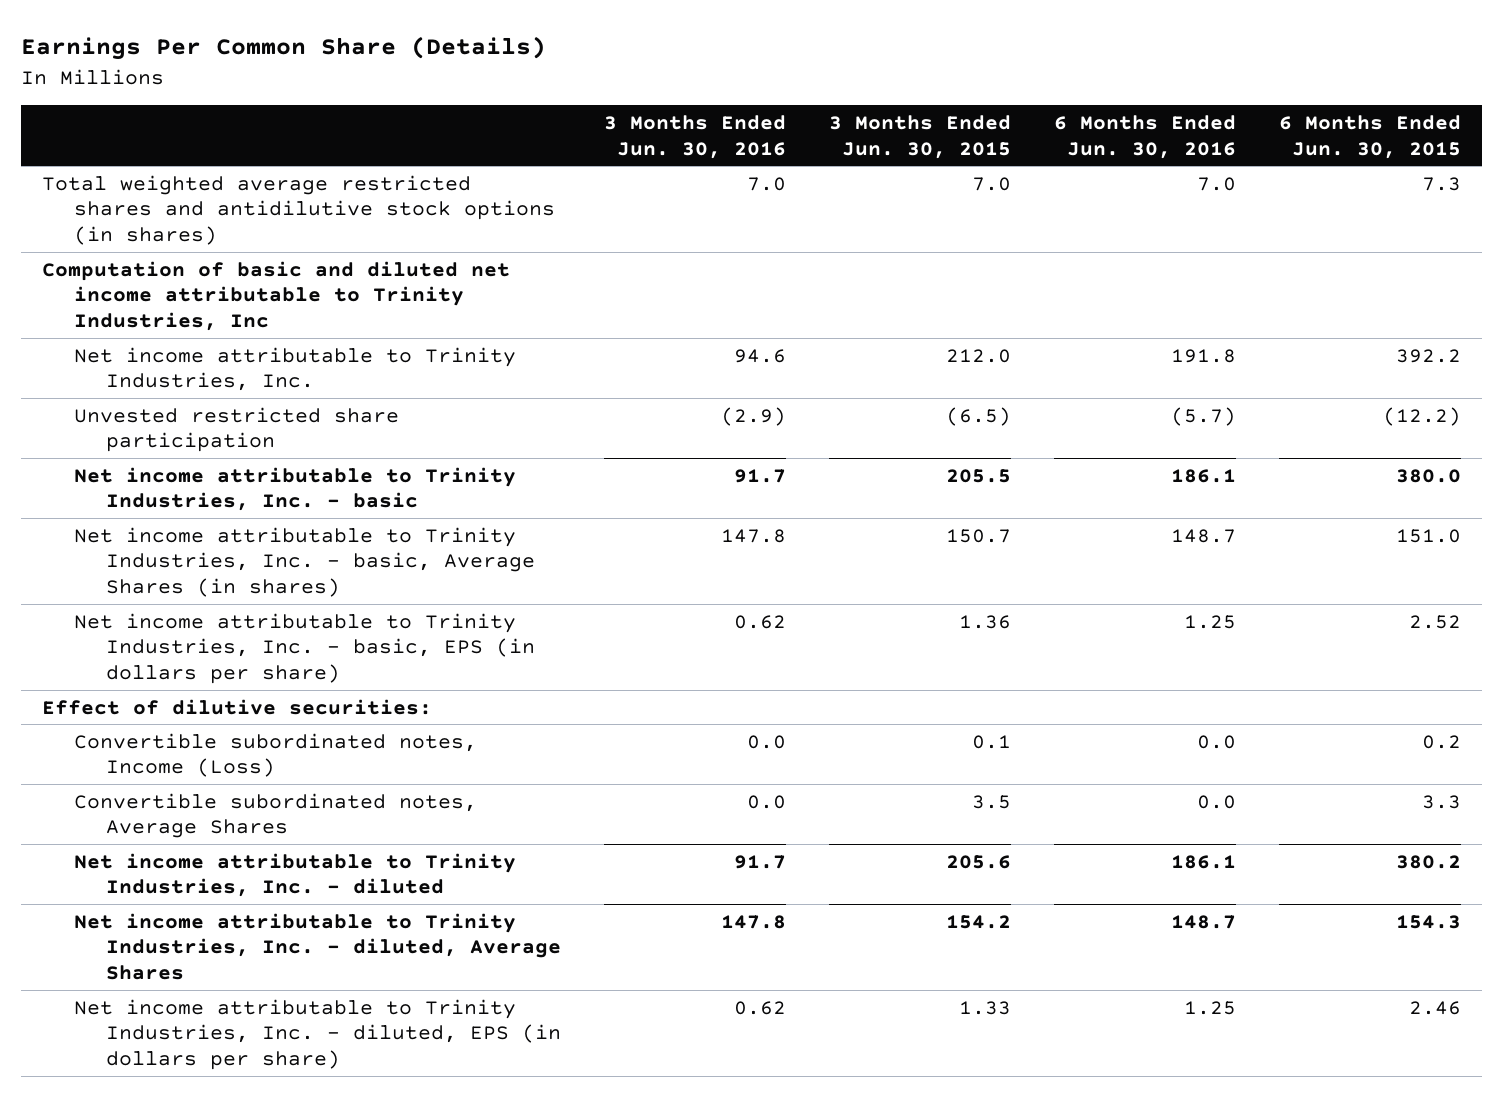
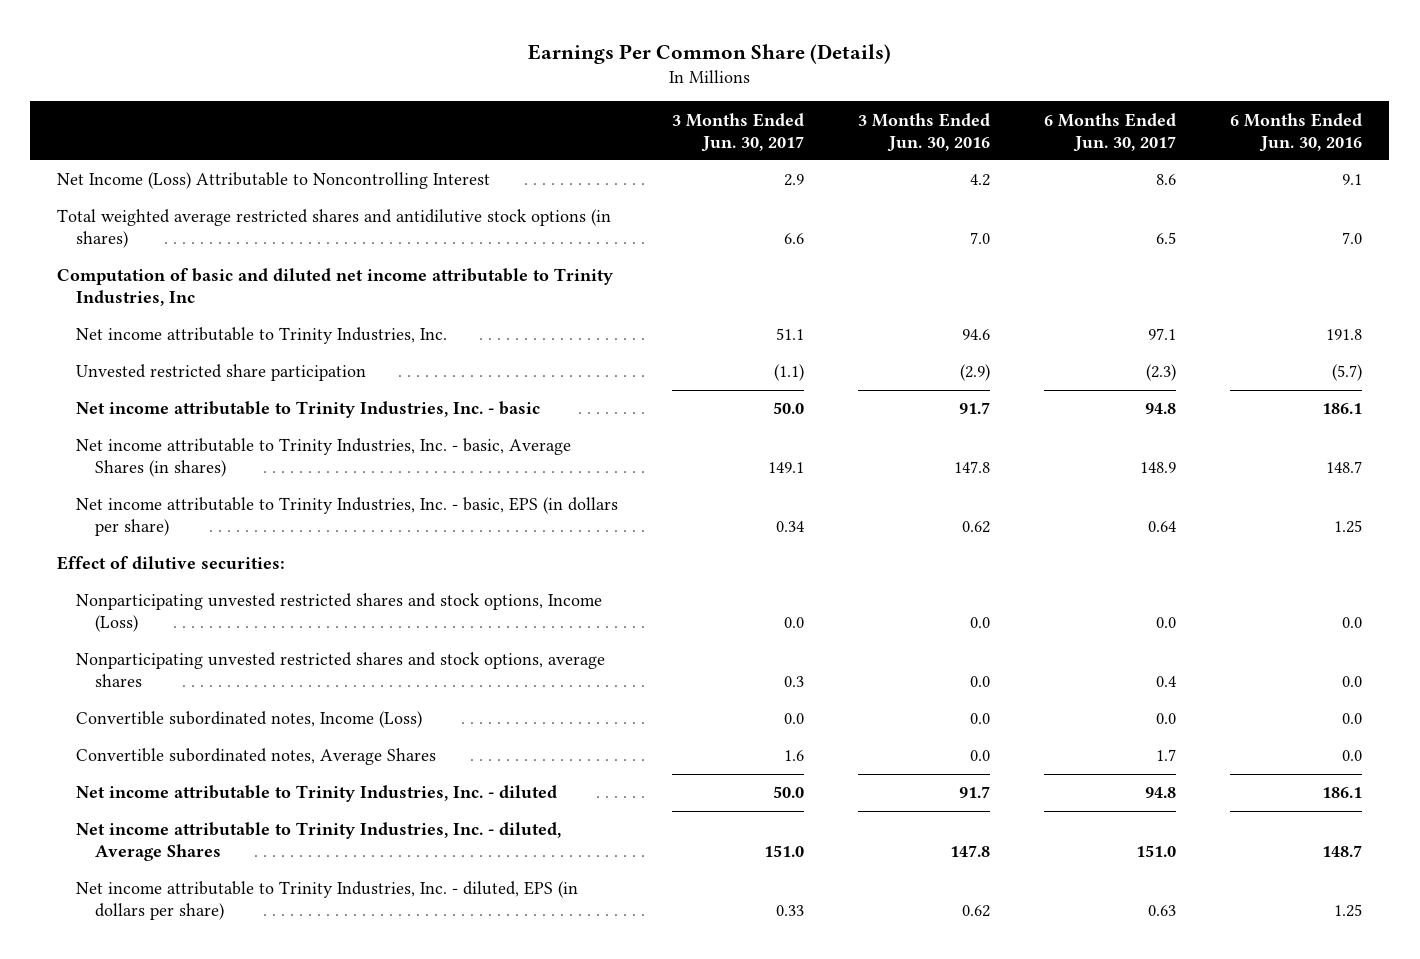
[828,114,1011,159] 3 Months Ended Jun. 30, 2015 -> none
[1278,114,1461,159] 6 Months Ended Jun. 30, 2015 -> none
none -> [672,112,805,152] 3 Months Ended Jun. 30, 2017
none -> [1044,112,1177,152] 6 Months Ended Jun. 30, 2017
none -> [57,172,491,190] Net Income (Loss) Attributable to Noncontrolling Interest
none -> [75,593,602,633] Nonparticipating unvested restricted shares and stock options, Income (Loss)
none -> [75,652,605,688] Nonparticipating unvested restricted shares and stock options, average shares

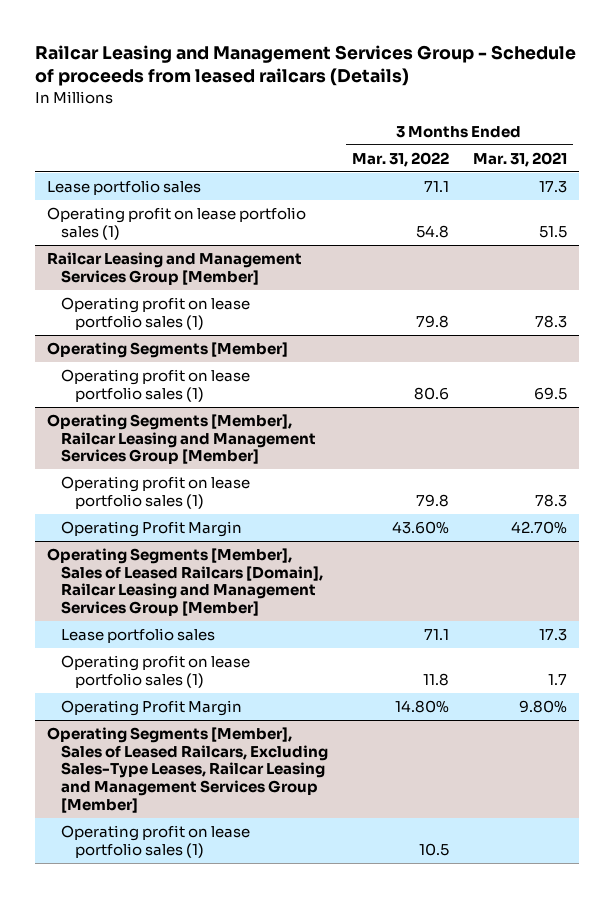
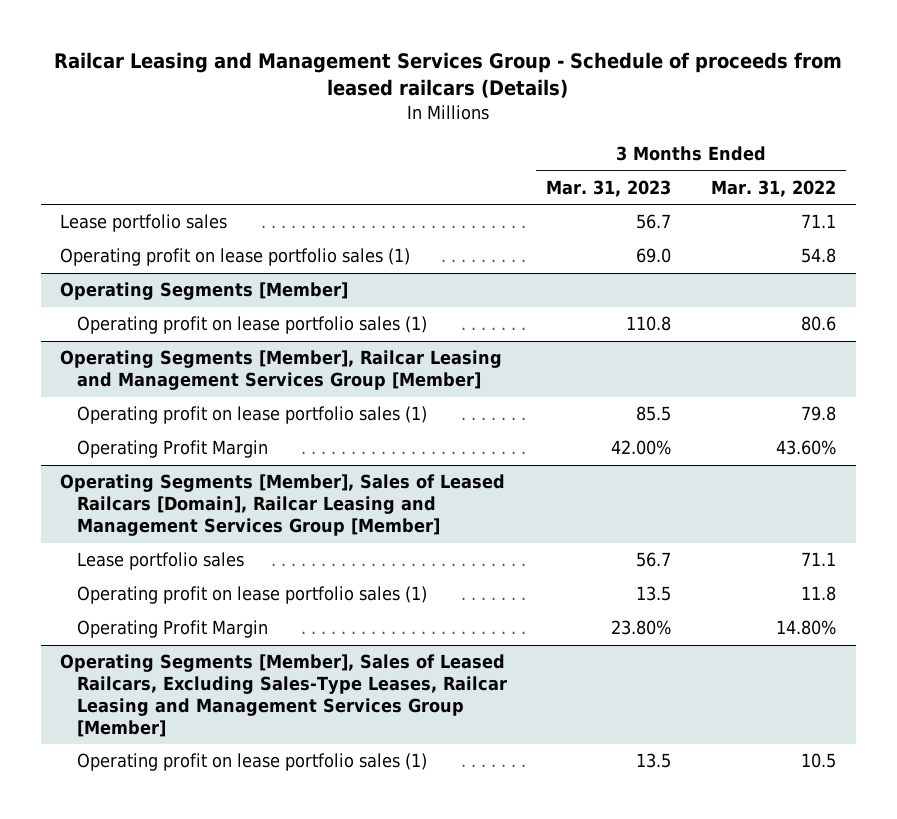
[472,151,567,167] Mar. 31, 2021 -> none
none -> [546,179,672,197] Mar. 31, 2023
[46,251,302,285] Railcar Leasing and Management Services Group [Member] -> none
[60,296,250,330] Operating profit on lease portfolio sales (1) -> none

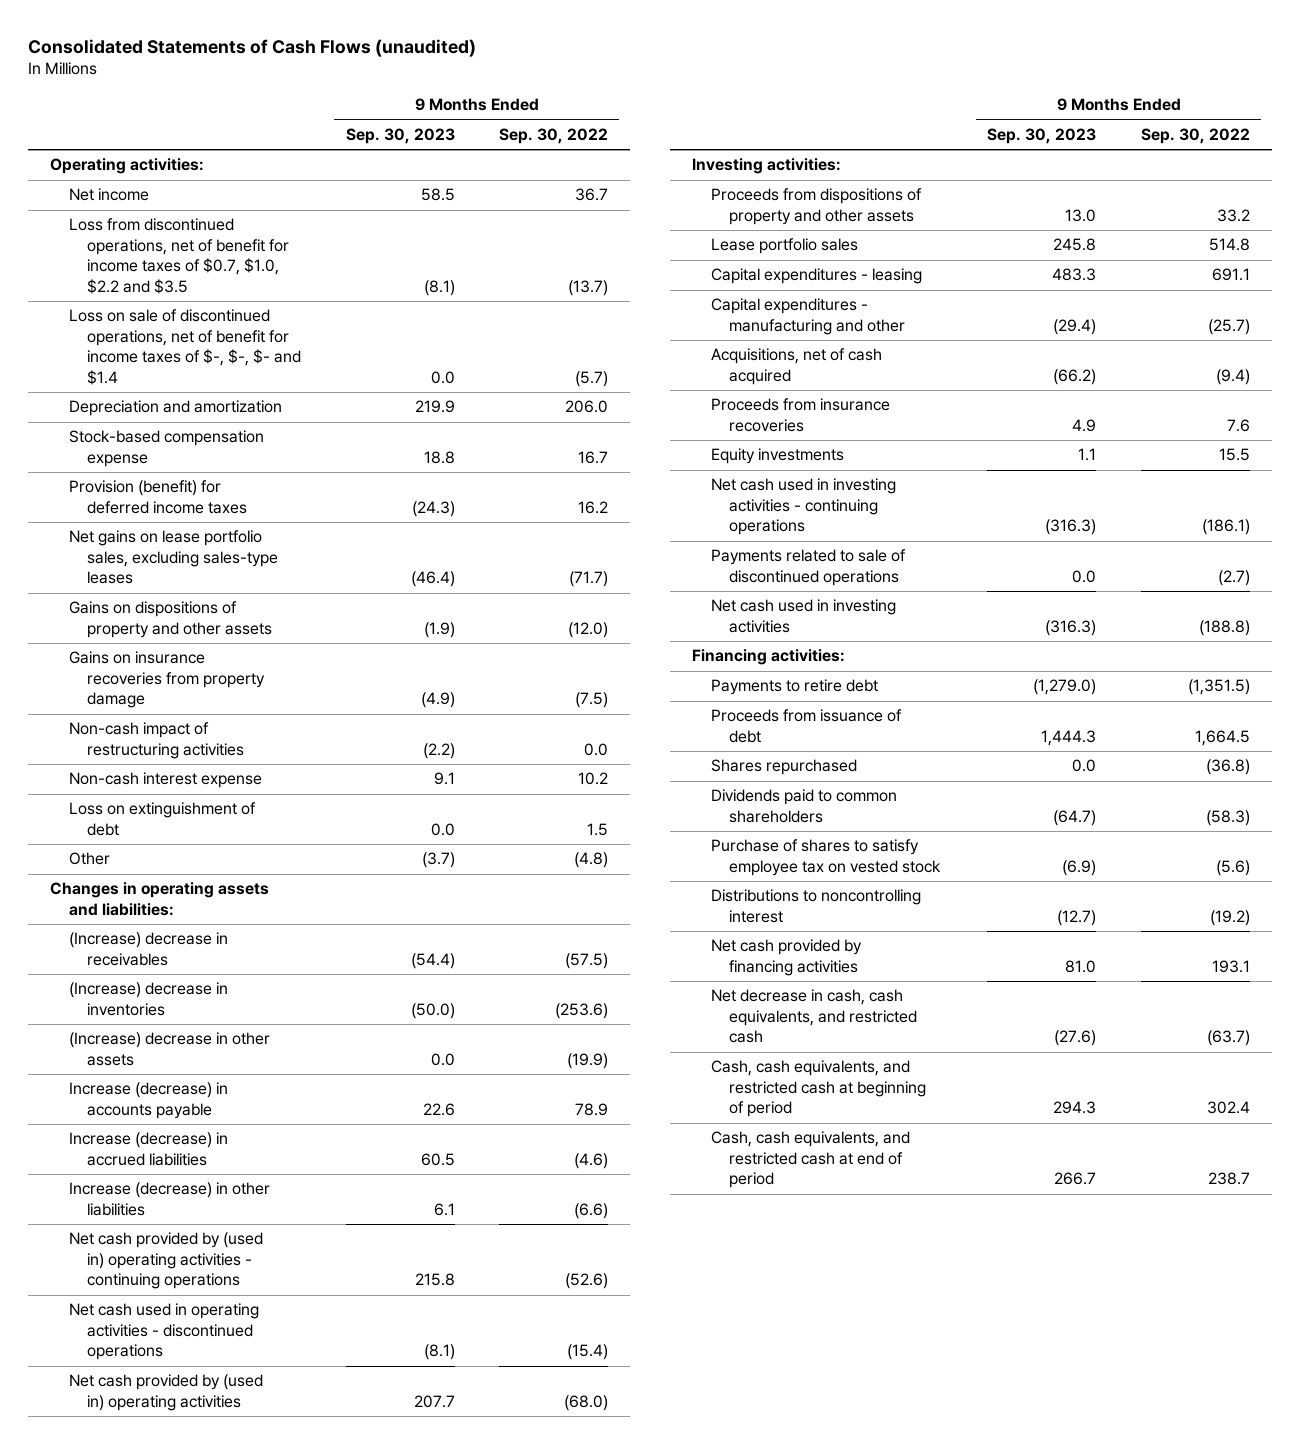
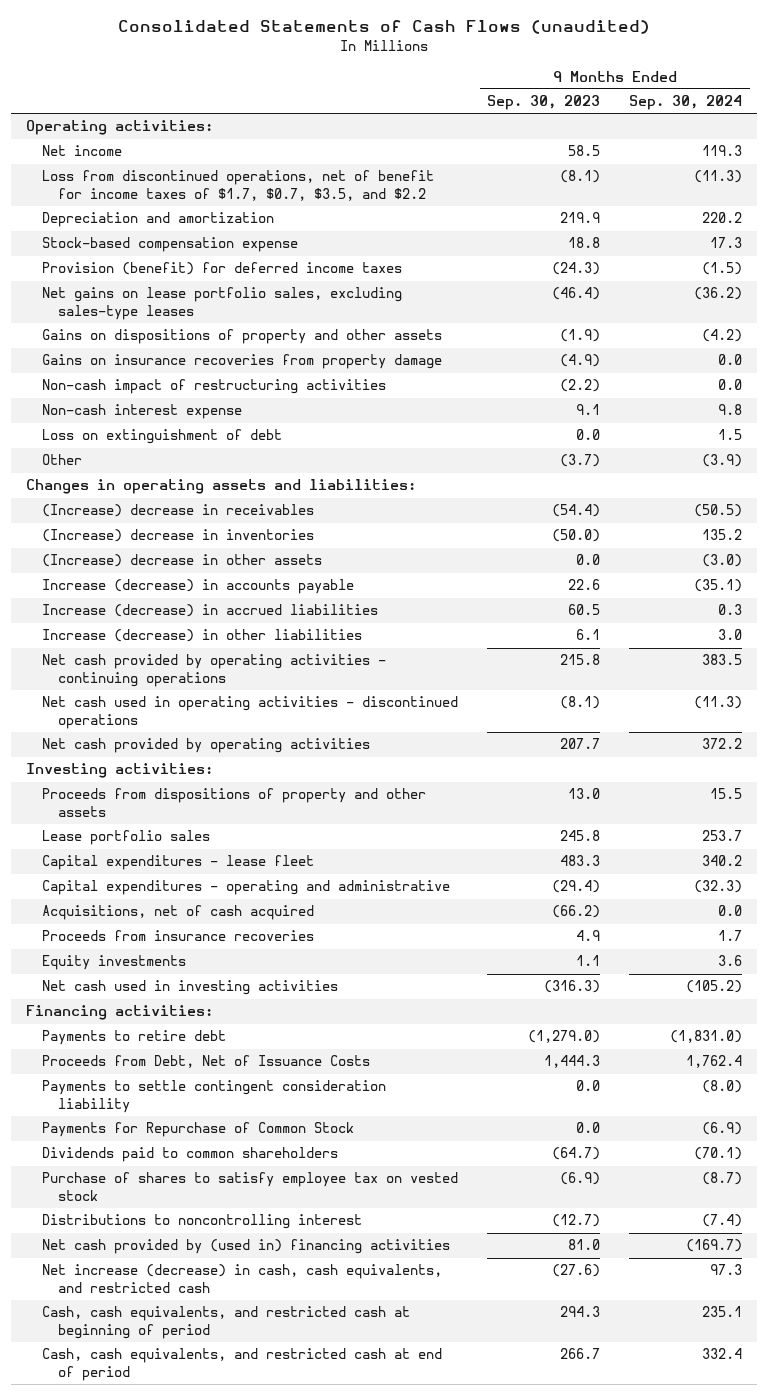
[499,127,609,144] Sep. 30, 2022 -> none
none -> [629,95,743,111] Sep. 30, 2024
[68,309,301,385] Loss on sale of discontinued operations, net of benefit for income taxes of $-, $-, $- and $1.4 -> none
[68,218,289,294] Loss from discontinued operations, net of benefit for income taxes of $0.7, $1.0, $2.2 and $3.5 -> [42,170,435,201] Loss from discontinued operations, net of benefit for income taxes of $1.7, $0.7, $3.5, and $2.2
[68,1232,263,1290] Net cash provided by (used in) operating activities - continuing operations -> [42,654,387,687] Net cash provided by operating activities - continuing operations
[68,1374,263,1411] Net cash provided by (used in) operating activities -> [42,738,371,754] Net cash provided by operating activities
[710,268,922,285] Capital expenditures - leasing -> [42,855,315,871] Capital expenditures - lease fleet
[710,298,905,335] Capital expenditures - manufacturing and other -> [42,880,451,896] Capital expenditures - operating and administrative
[710,478,896,536] Net cash used in investing activities - continuing operations -> none
[710,549,906,586] Payments related to sale of discontinued operations -> none
[710,709,902,743] Proceeds from issuance of debt -> [42,1055,371,1069] Proceeds from Debt, Net of Issuance Costs
none -> [42,1080,387,1113] Payments to settle contingent consideration liability
[710,759,857,776] Shares repurchased -> [42,1122,355,1138] Payments for Repurchase of Common Stock
[710,939,862,976] Net cash provided by financing activities -> [42,1239,451,1255] Net cash provided by (used in) financing activities
[710,989,917,1044] Net decrease in cash, cash equivalents, and restricted cash -> [42,1264,443,1293] Net increase (decrease) in cash, cash equivalents, and restricted cash

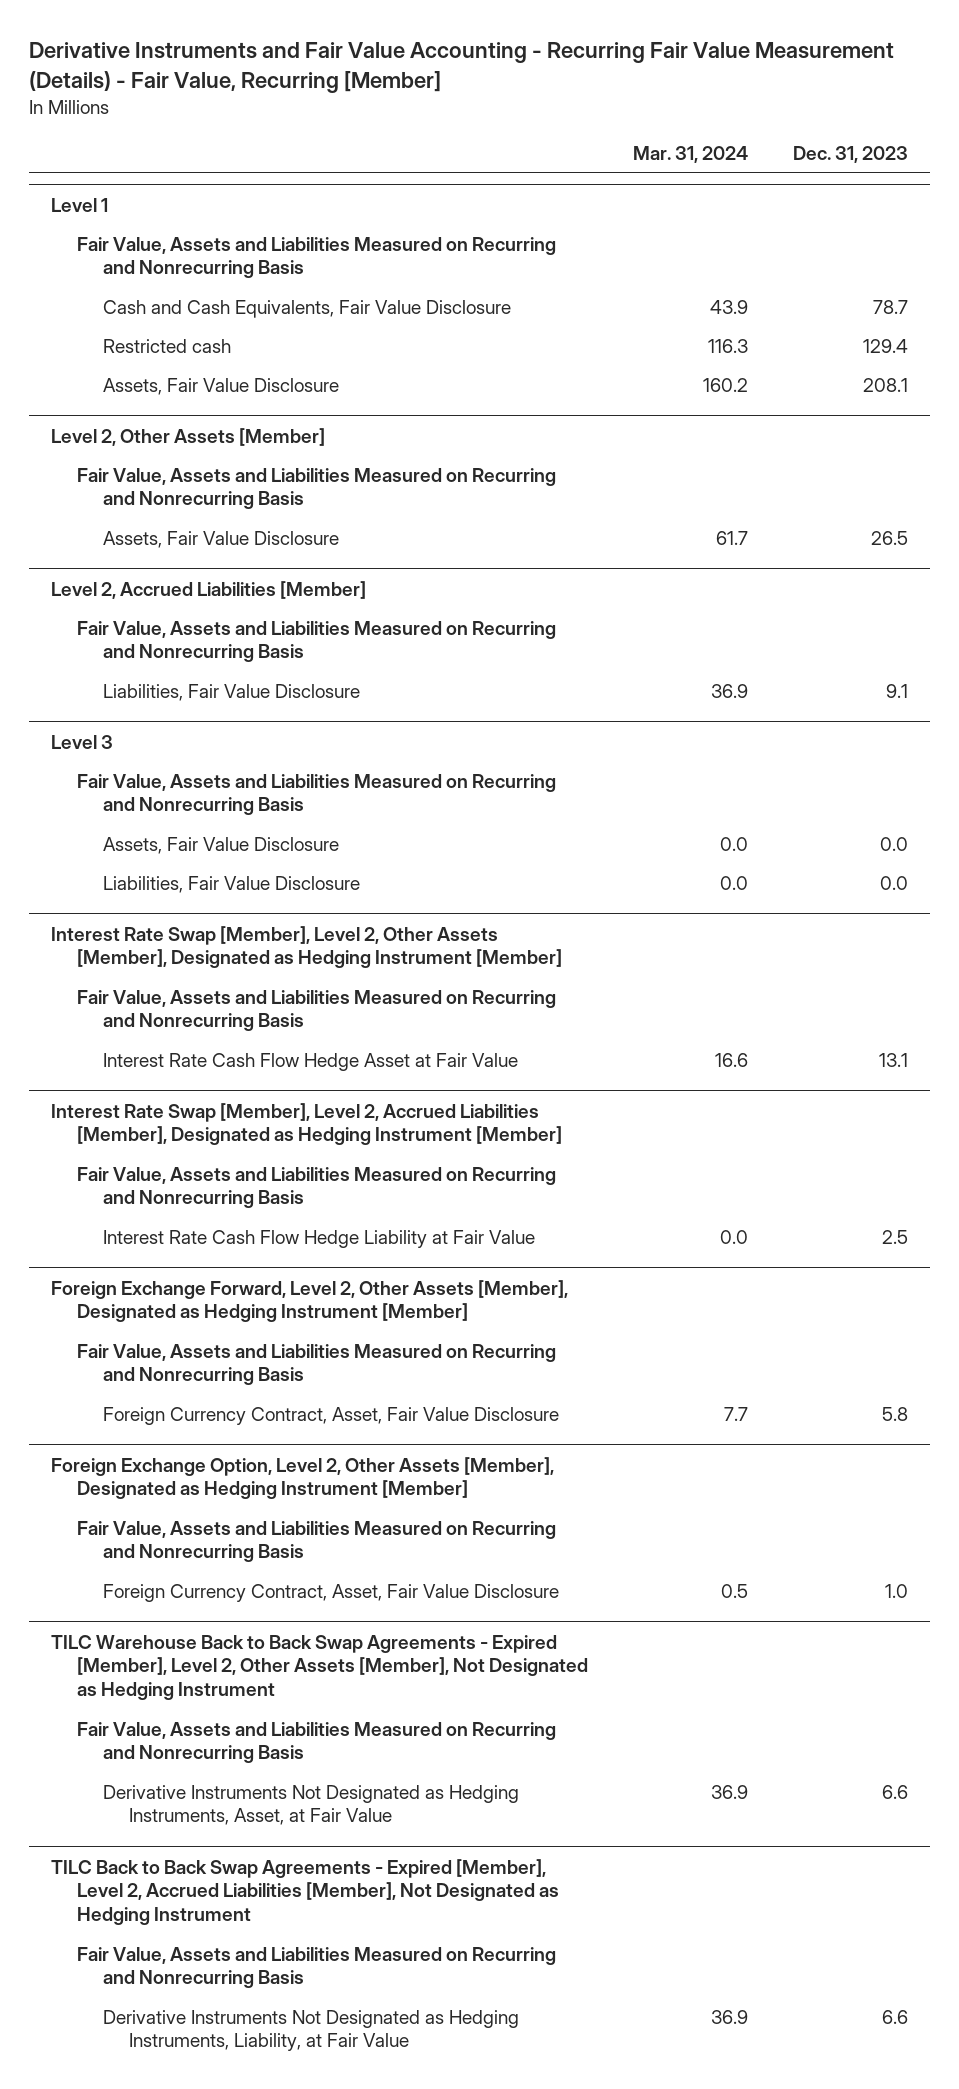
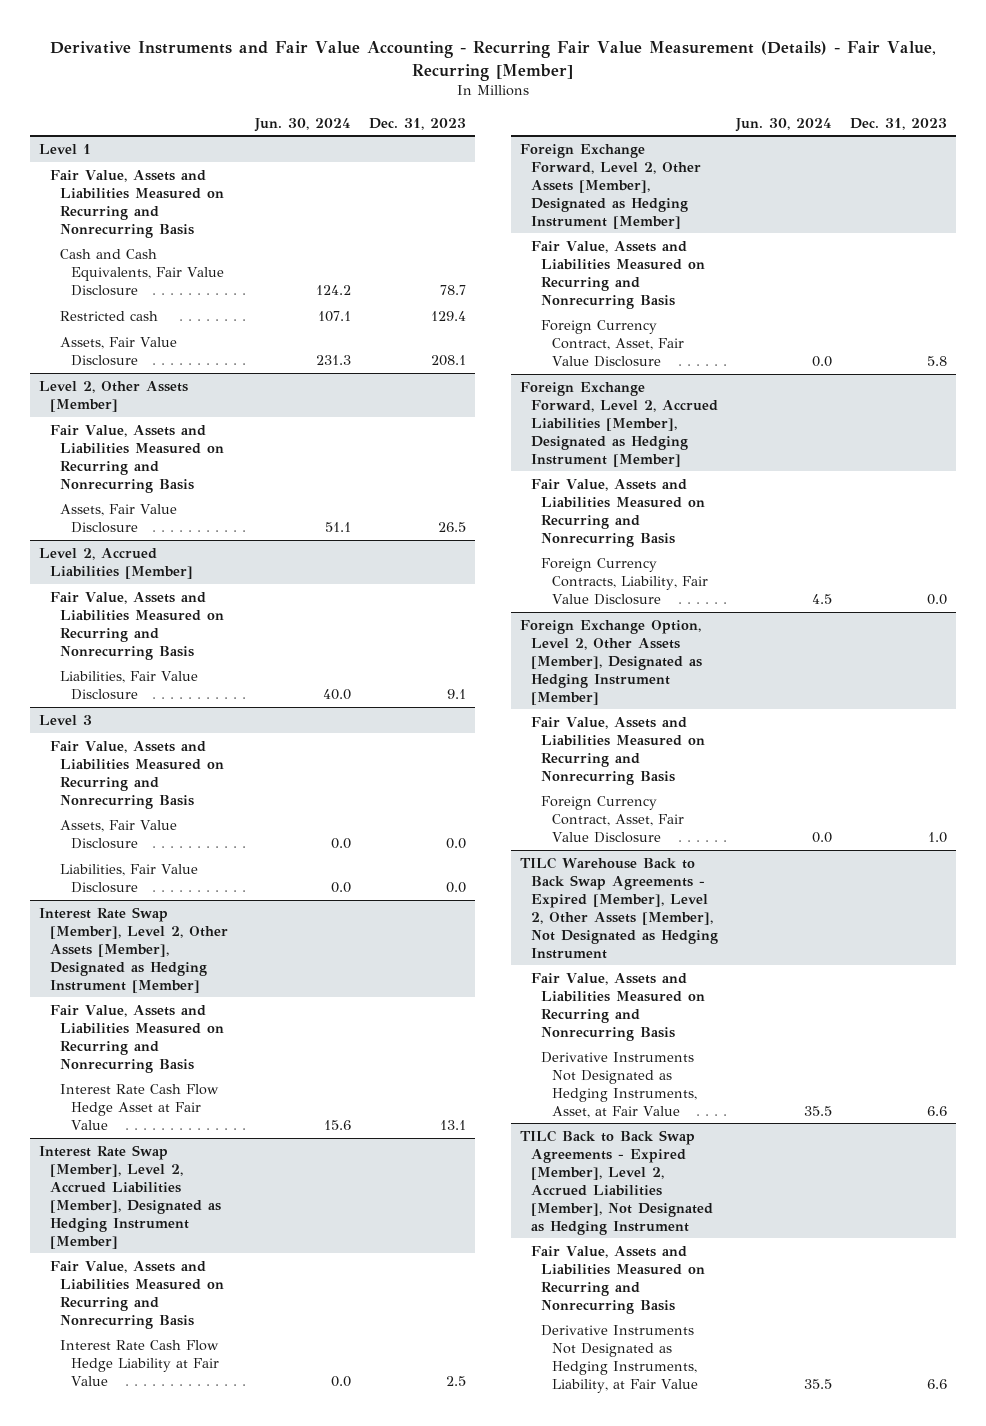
[632,145,748,163] Mar. 31, 2024 -> none
none -> [253,117,351,132] Jun. 30, 2024
none -> [520,381,718,467] Foreign Exchange Forward, Level 2, Accrued Liabilities [Member], Designated as Hedging Instrument [Member]
none -> [530,478,706,547] Fair Value, Assets and Liabilities Measured on Recurring and Nonrecurring Basis
none -> [541,557,708,605] Foreign Currency Contracts, Liability, Fair Value Disclosure

